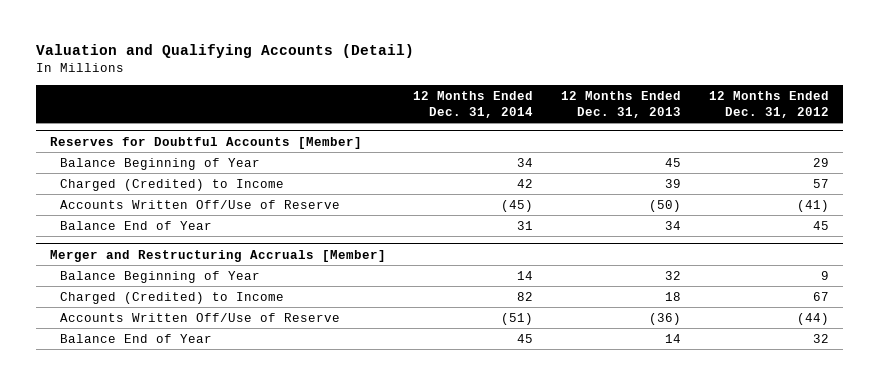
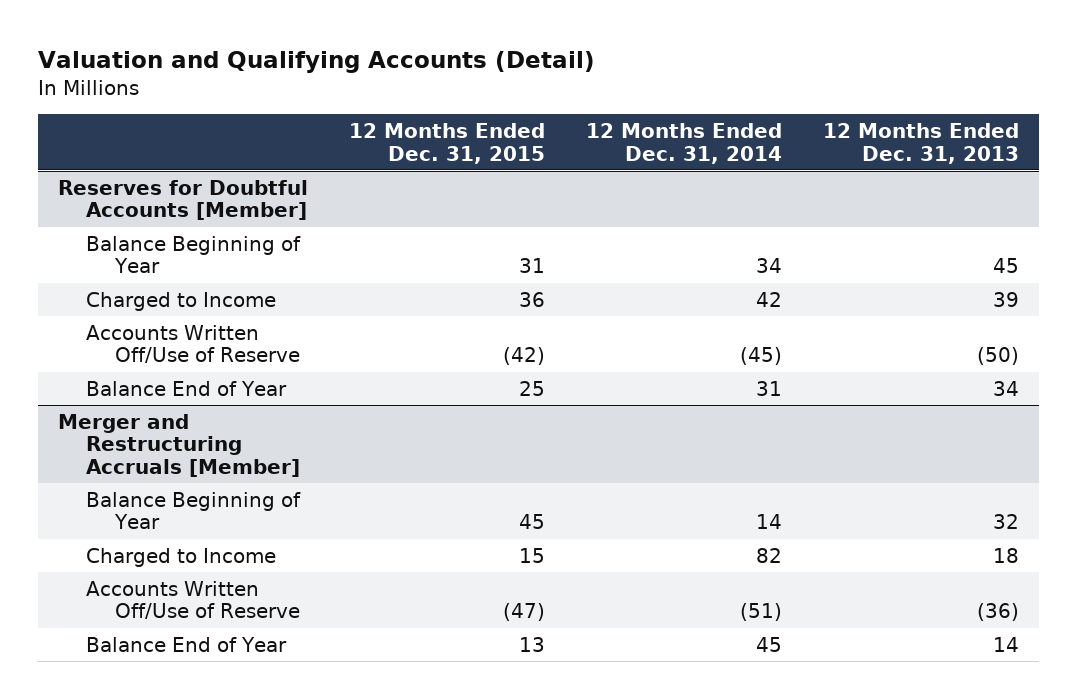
[709,90,830,118] 12 Months Ended Dec. 31, 2012 -> none
none -> [349,123,546,164] 12 Months Ended Dec. 31, 2015
[60,178,285,191] Charged (Credited) to Income -> [86,291,277,311] Charged to Income
[60,291,285,304] Charged (Credited) to Income -> [86,547,277,567] Charged to Income

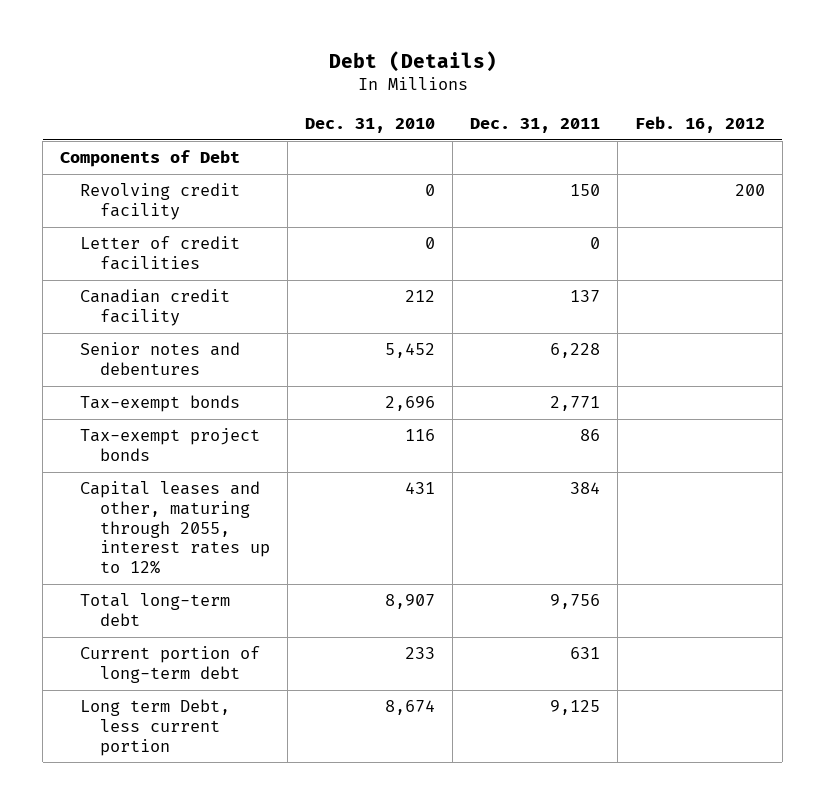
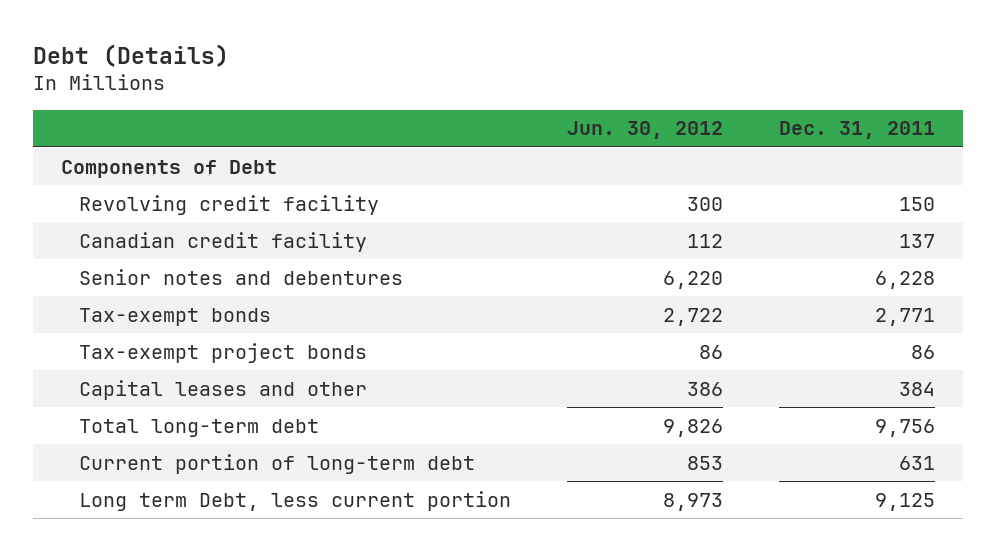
[304,117,435,133] Dec. 31, 2010 -> none
[634,115,765,133] Feb. 16, 2012 -> none
none -> [567,121,724,140] Jun. 30, 2012
[80,236,241,270] Letter of credit facilities -> none
[80,481,271,575] Capital leases and other, maturing through 2055, interest rates up to 12% -> [79,379,368,400] Capital leases and other

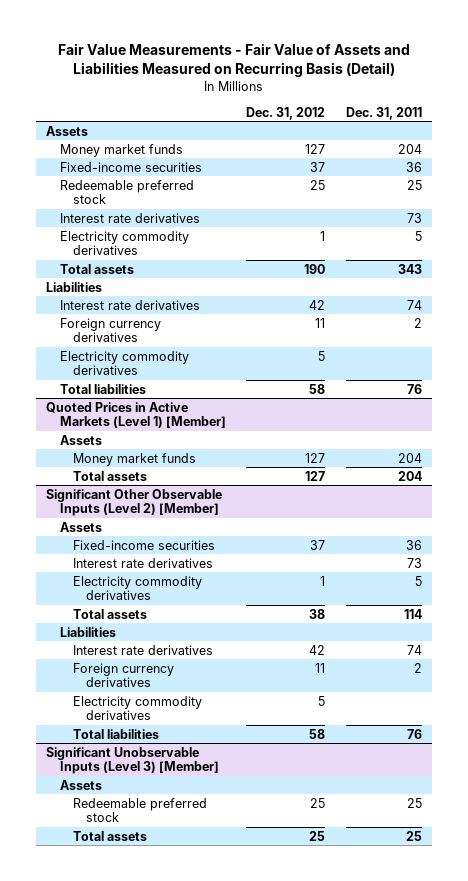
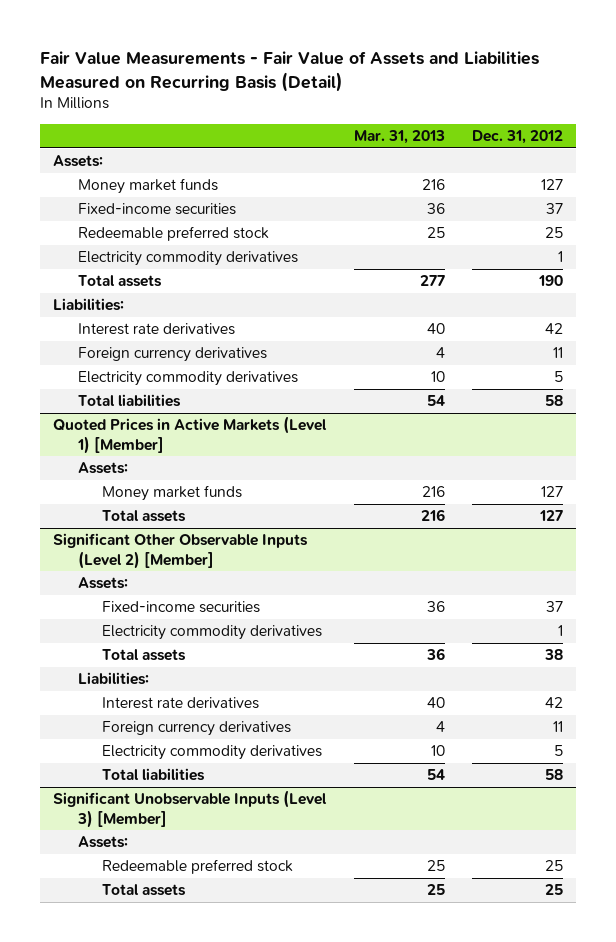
[345,106,422,120] Dec. 31, 2011 -> none
none -> [353,129,445,144] Mar. 31, 2013
[46,125,89,136] Assets -> [53,155,104,168] Assets:
[59,212,200,223] Interest rate derivatives -> none
[46,281,103,292] Liabilities -> [53,298,125,312] Liabilities:
[59,434,102,445] Assets -> [77,462,128,475] Assets:
[59,521,102,532] Assets -> [77,577,128,590] Assets:
[72,557,213,568] Interest rate derivatives -> none
[59,626,116,637] Liabilities -> [77,672,149,686] Liabilities:
[59,779,102,790] Assets -> [77,836,128,849] Assets:

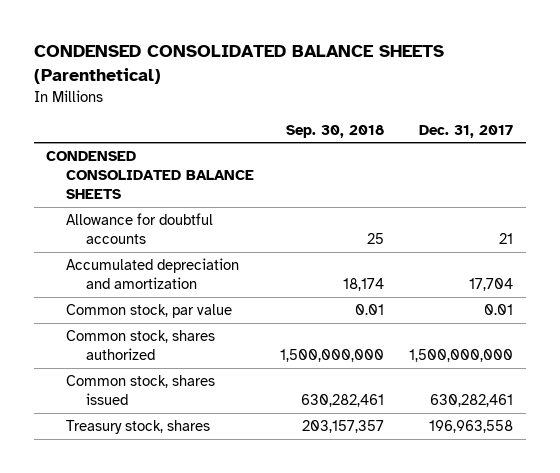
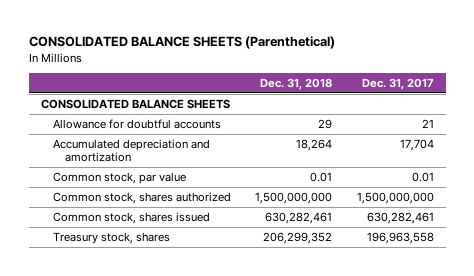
[33,45,444,85] CONDENSED CONSOLIDATED BALANCE SHEETS (Parenthetical) -> [28,36,335,50] CONSOLIDATED BALANCE SHEETS (Parenthetical)
[285,124,384,138] Sep. 30, 2018 -> none
none -> [260,77,333,90] Dec. 31, 2018
[46,150,255,200] CONDENSED CONSOLIDATED BALANCE SHEETS -> [40,98,230,109] CONSOLIDATED BALANCE SHEETS

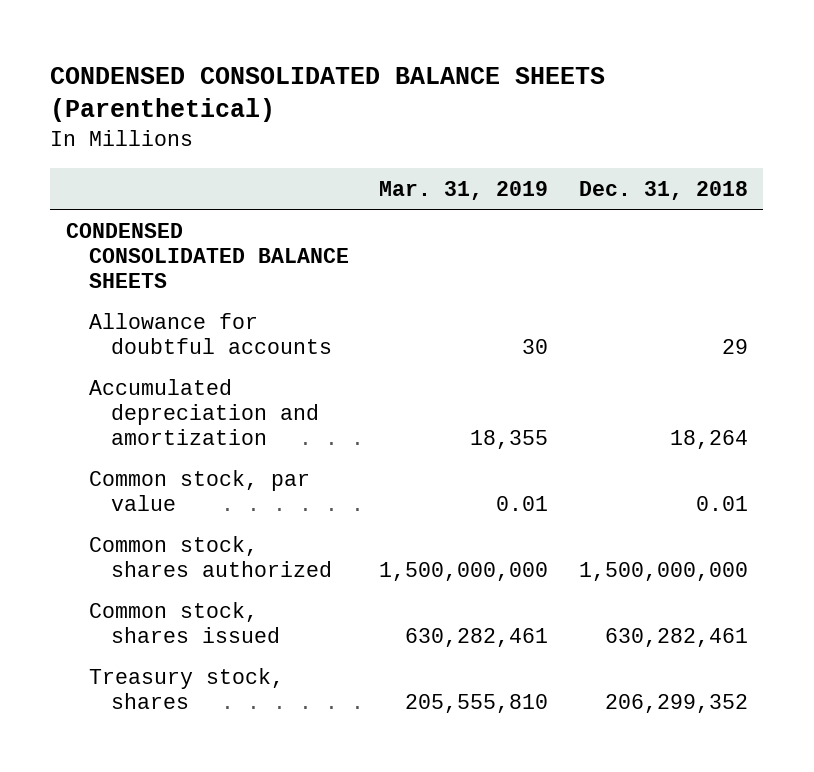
[28,36,335,50] CONSOLIDATED BALANCE SHEETS (Parenthetical) -> [50,66,606,123] CONDENSED CONSOLIDATED BALANCE SHEETS (Parenthetical)
[361,77,434,90] Dec. 31, 2017 -> none
none -> [379,180,549,200] Mar. 31, 2019
[40,98,230,109] CONSOLIDATED BALANCE SHEETS -> [65,222,349,288] CONDENSED CONSOLIDATED BALANCE SHEETS

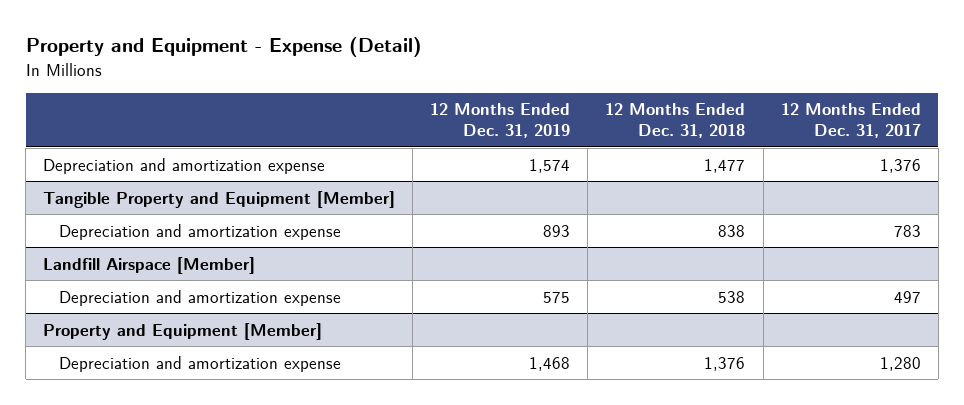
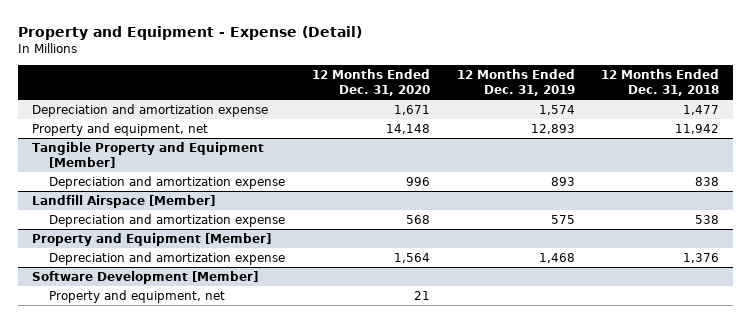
[780,103,921,139] 12 Months Ended Dec. 31, 2017 -> none
none -> [312,69,431,97] 12 Months Ended Dec. 31, 2020
none -> [31,123,208,137] Property and equipment, net
none -> [31,271,258,285] Software Development [Member]
none -> [49,290,226,304] Property and equipment, net

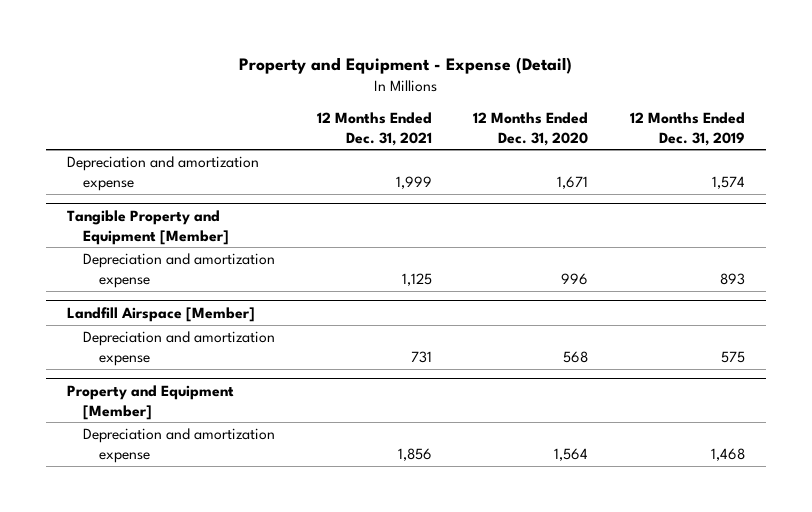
[601,69,720,97] 12 Months Ended Dec. 31, 2018 -> none
none -> [316,111,432,146] 12 Months Ended Dec. 31, 2021
[31,123,208,137] Property and equipment, net -> none
[31,271,258,285] Software Development [Member] -> none
[49,290,226,304] Property and equipment, net -> none

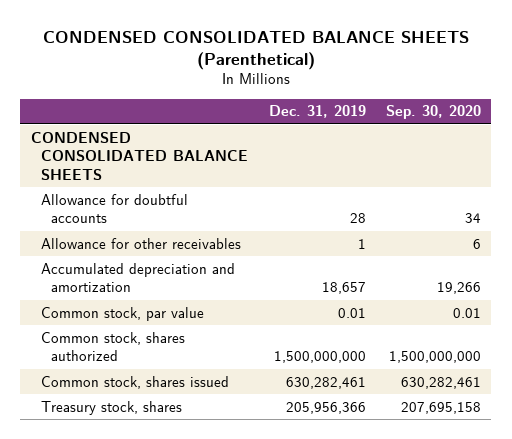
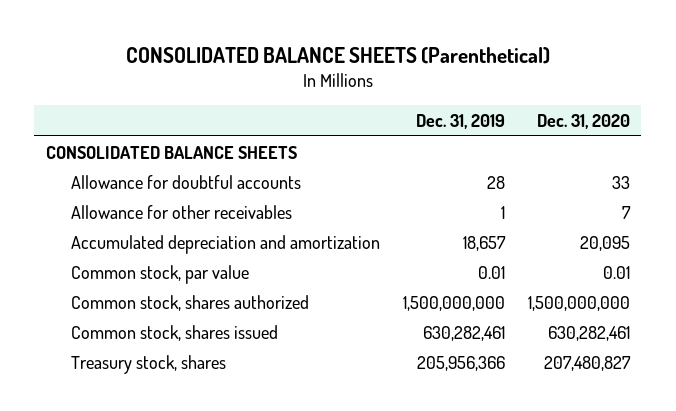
[42,30,469,70] CONDENSED CONSOLIDATED BALANCE SHEETS (Parenthetical) -> [125,46,550,64] CONSOLIDATED BALANCE SHEETS (Parenthetical)
[386,105,482,120] Sep. 30, 2020 -> none
none -> [536,114,630,130] Dec. 31, 2020
[30,131,248,180] CONDENSED CONSOLIDATED BALANCE SHEETS -> [45,145,297,159] CONSOLIDATED BALANCE SHEETS

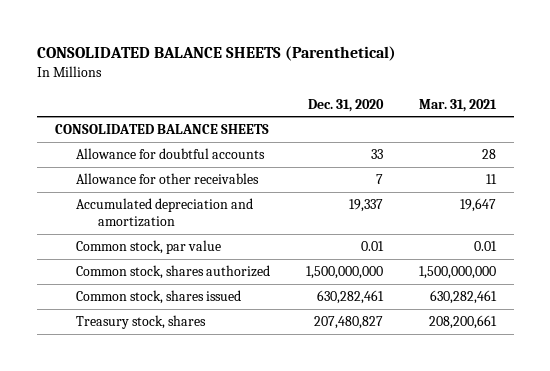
[415,114,505,130] Dec. 31, 2019 -> none
none -> [418,98,497,112] Mar. 31, 2021
[579,235,630,251] 20,095 -> [349,199,384,213] 19,337

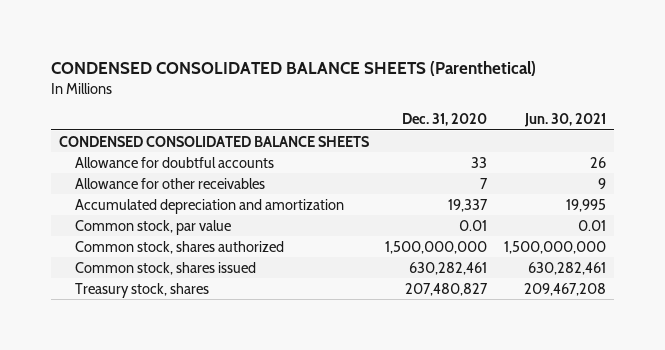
[36,46,396,62] CONSOLIDATED BALANCE SHEETS (Parenthetical) -> [51,60,537,76] CONDENSED CONSOLIDATED BALANCE SHEETS (Parenthetical)
[418,98,497,112] Mar. 31, 2021 -> none
none -> [523,113,606,128] Jun. 30, 2021
[54,124,269,135] CONSOLIDATED BALANCE SHEETS -> [59,135,370,147] CONDENSED CONSOLIDATED BALANCE SHEETS

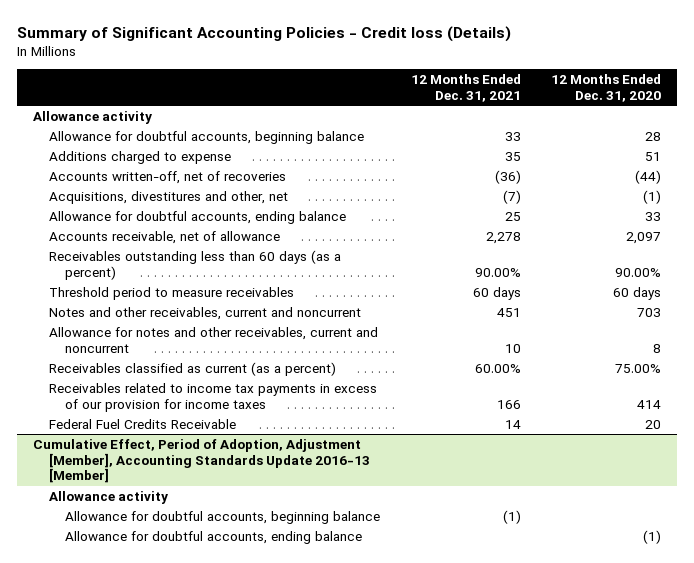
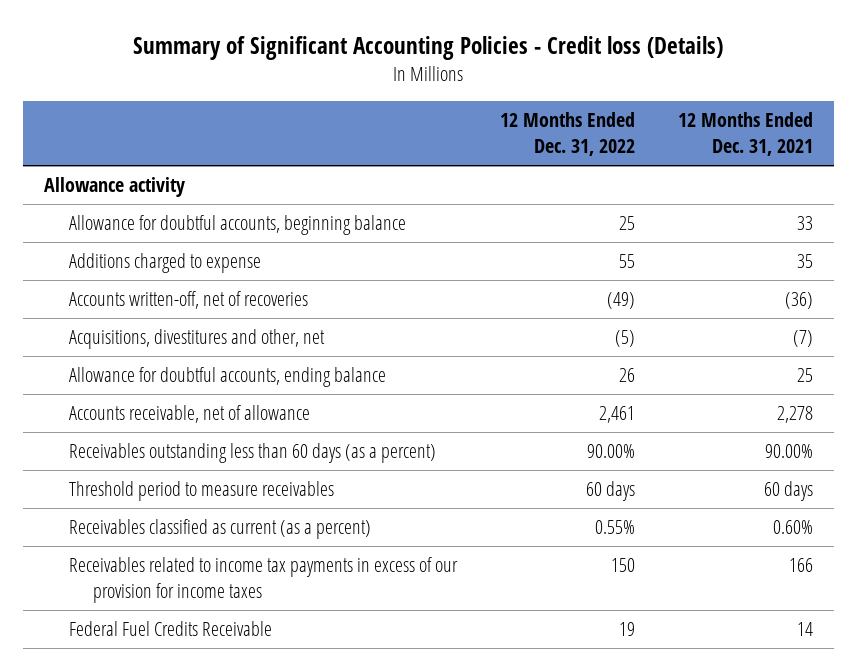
[551,73,662,102] 12 Months Ended Dec. 31, 2020 -> none
none -> [499,112,635,157] 12 Months Ended Dec. 31, 2022
[48,306,361,320] Notes and other receivables, current and noncurrent -> none
[48,326,378,353] Allowance for notes and other receivables, current and noncurrent -> none
[474,363,521,373] 60.00% -> [772,520,813,535] 0.60%
[32,438,370,484] Cumulative Effect, Period of Adoption, Adjustment [Member], Accounting Standards Update 2016-13 [Member] -> none
[48,490,168,504] Allowance activity -> none
[64,510,380,524] Allowance for doubtful accounts, beginning balance -> none
[64,530,362,544] Allowance for doubtful accounts, ending balance -> none

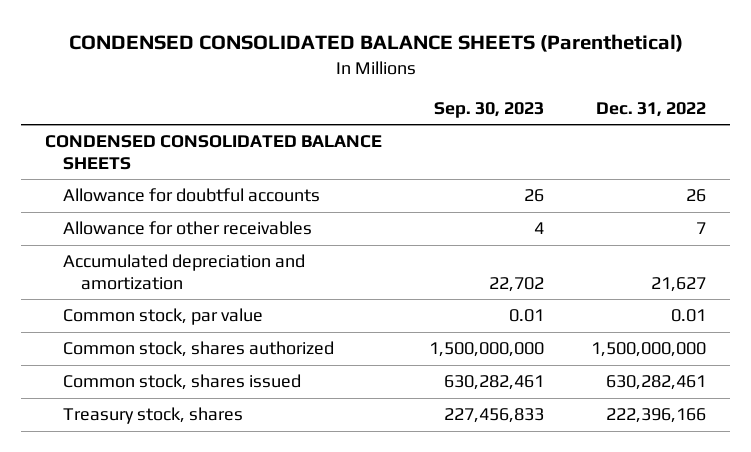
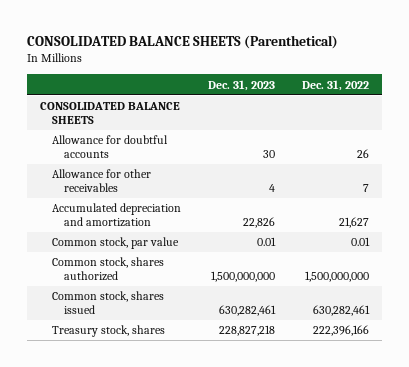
[68,34,683,53] CONDENSED CONSOLIDATED BALANCE SHEETS (Parenthetical) -> [26,34,338,49] CONSOLIDATED BALANCE SHEETS (Parenthetical)
[434,101,545,118] Sep. 30, 2023 -> none
none -> [207,79,275,91] Dec. 31, 2023
[45,135,383,170] CONDENSED CONSOLIDATED BALANCE SHEETS -> [40,102,181,125] CONSOLIDATED BALANCE SHEETS

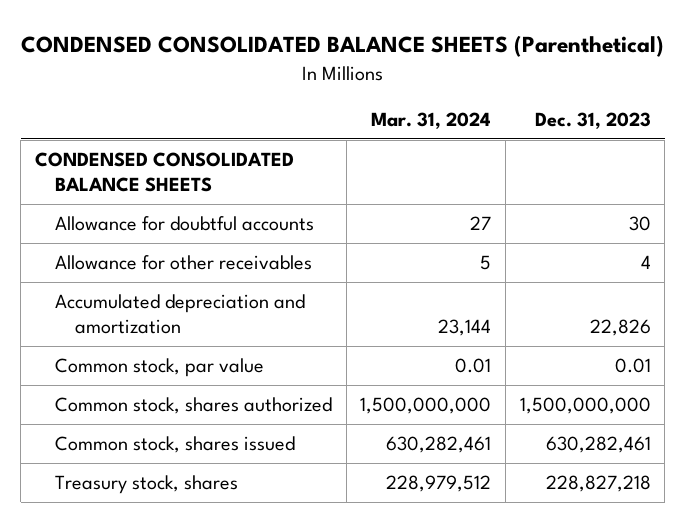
[26,34,338,49] CONSOLIDATED BALANCE SHEETS (Parenthetical) -> [20,35,664,58] CONDENSED CONSOLIDATED BALANCE SHEETS (Parenthetical)
[301,79,369,91] Dec. 31, 2022 -> none
none -> [371,111,492,129] Mar. 31, 2024
[40,102,181,125] CONSOLIDATED BALANCE SHEETS -> [34,152,294,192] CONDENSED CONSOLIDATED BALANCE SHEETS

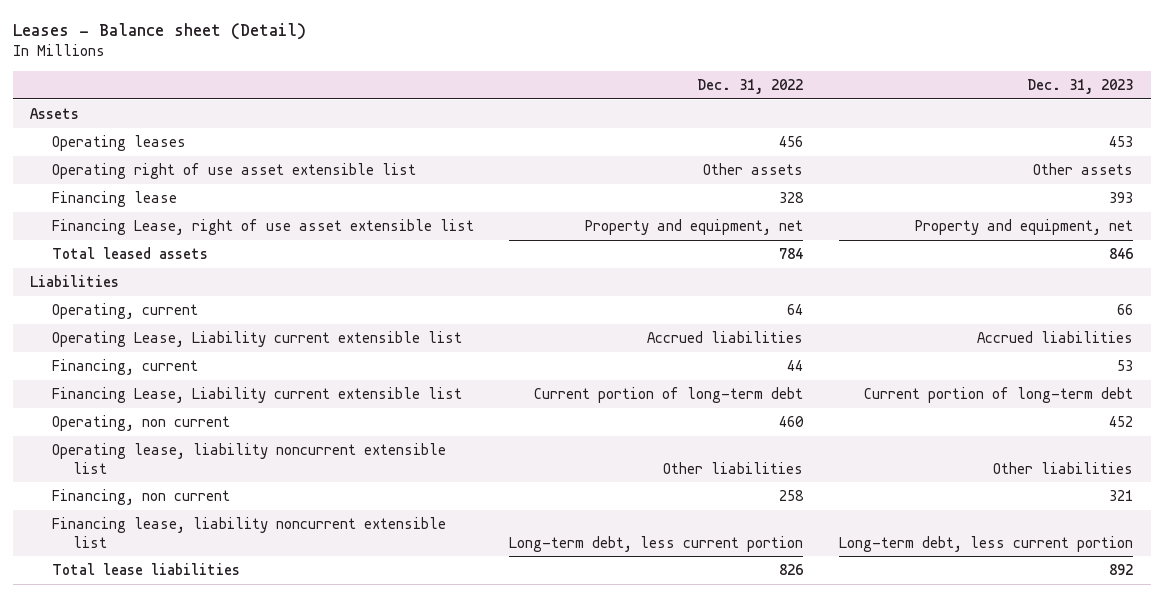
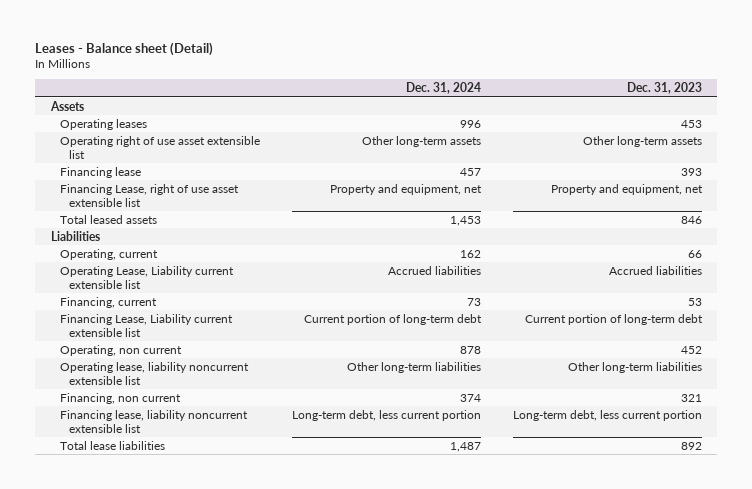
[697,78,804,94] Dec. 31, 2022 -> none
none -> [405,82,481,95] Dec. 31, 2024
[1033,163,1134,176] Other assets -> [582,135,702,147] Other long-term assets
[993,461,1134,474] Other liabilities -> [567,361,702,373] Other long-term liabilities

